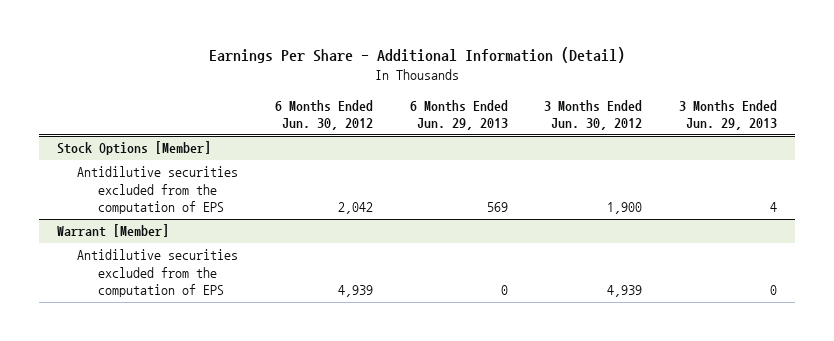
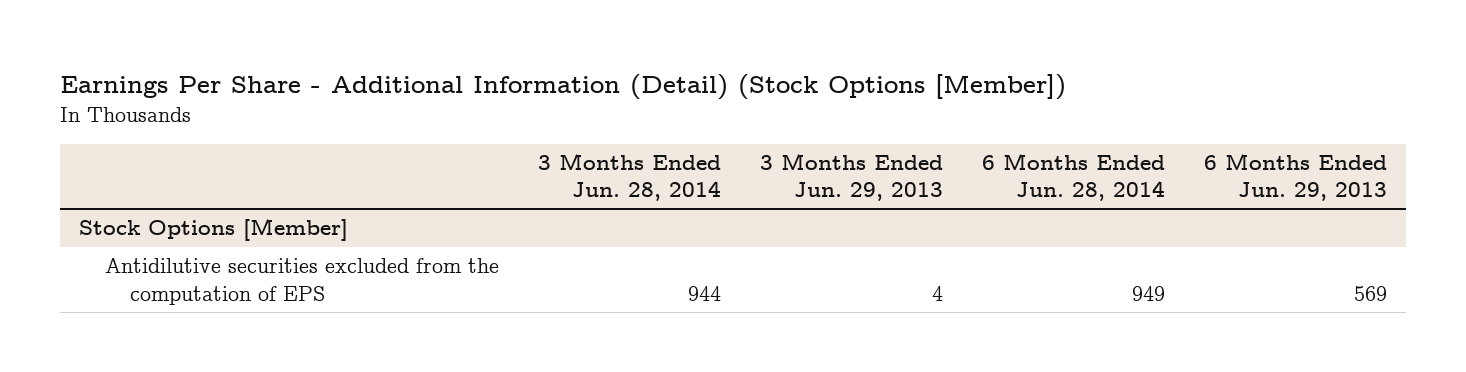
[209,47,626,64] Earnings Per Share - Additional Information (Detail) -> [59,74,1066,101] Earnings Per Share - Additional Information (Detail) (Stock Options [Member])
[274,99,373,131] 6 Months Ended Jun. 30, 2012 -> none
[544,99,643,131] 3 Months Ended Jun. 30, 2012 -> none
none -> [537,152,721,202] 3 Months Ended Jun. 28, 2014
none -> [981,152,1165,202] 6 Months Ended Jun. 28, 2014
[56,224,169,238] Warrant [Member] -> none
[77,249,239,298] Antidilutive securities excluded from the computation of EPS -> none

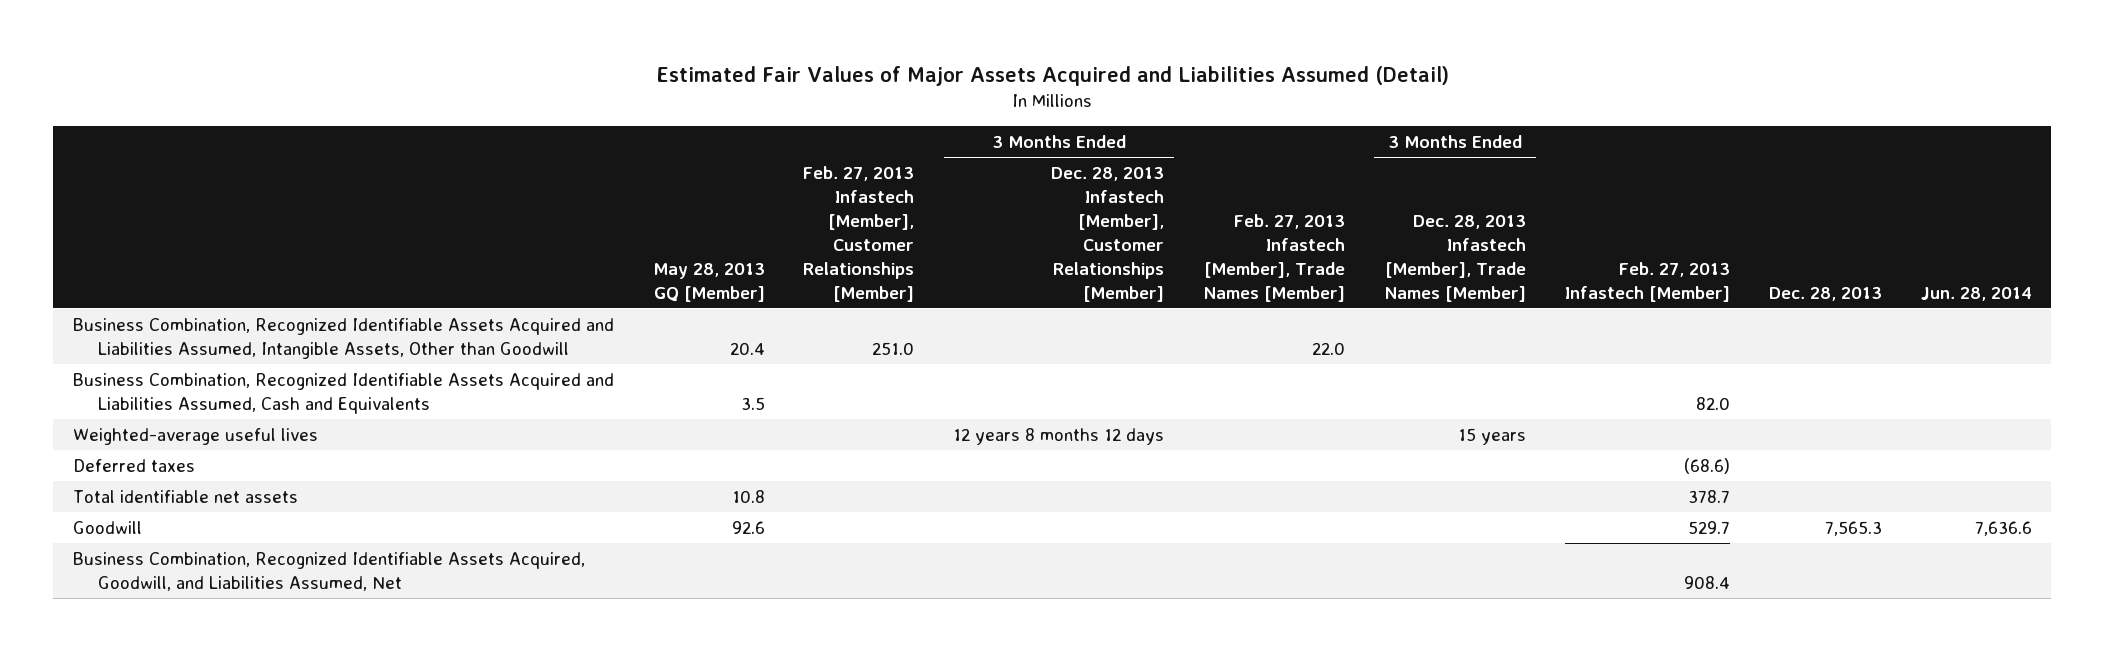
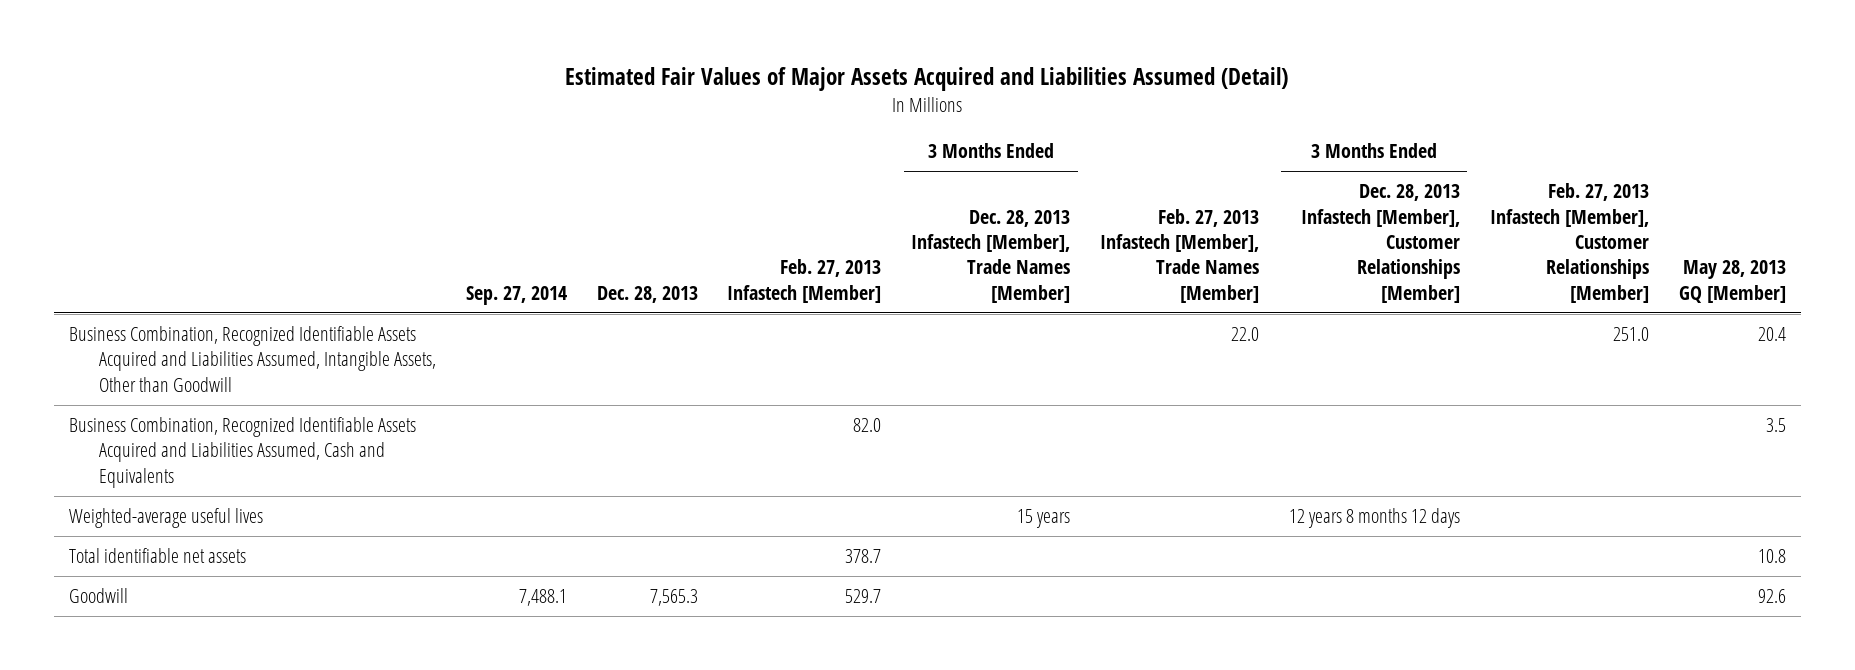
[1920,286,2032,301] Jun. 28, 2014 -> none
none -> [465,285,567,305] Sep. 27, 2014
[72,458,195,472] Deferred taxes -> none
[72,551,585,591] Business Combination, Recognized Identifiable Assets Acquired, Goodwill, and Liabilities Assumed, Net -> none

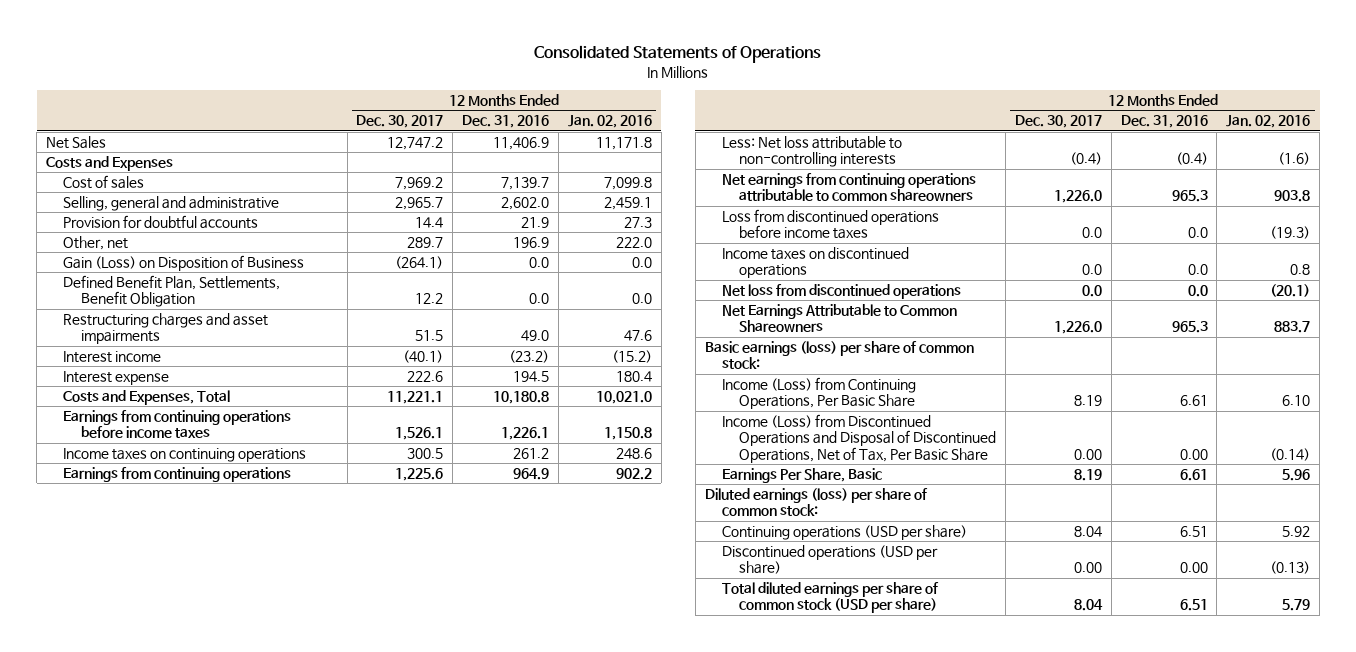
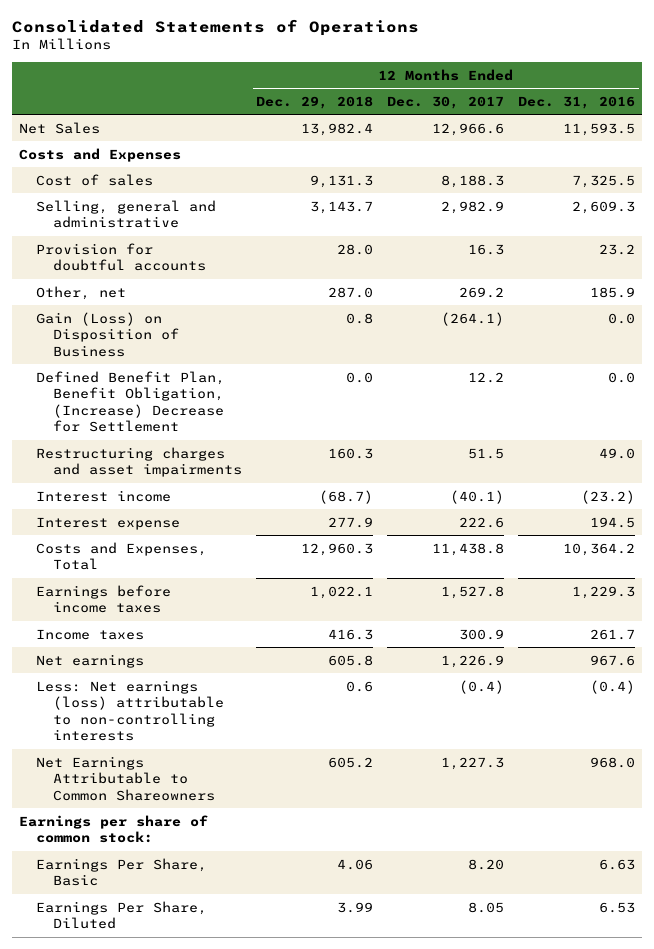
[567,115,652,129] Jan. 02, 2016 -> none
none -> [256,95,374,109] Dec. 29, 2018
[387,137,444,151] 12,747.2 -> [432,122,505,136] 12,966.6
[493,137,550,151] 11,406.9 -> [563,122,636,136] 11,593.5
[395,177,444,191] 7,969.2 -> [441,174,505,188] 8,188.3
[501,177,550,191] 7,139.7 -> [572,174,636,188] 7,325.5
[395,197,444,211] 2,965.7 -> [441,200,505,214] 2,982.9
[501,197,550,211] 2,602.0 -> [572,200,636,214] 2,609.3
[415,217,444,229] 14.4 -> [468,243,505,255] 16.3
[521,217,550,229] 21.9 -> [599,243,636,255] 23.2
[407,237,444,249] 289.7 -> [459,286,505,298] 269.2
[513,237,550,249] 196.9 -> [590,286,636,298] 185.9
[63,275,281,308] Defined Benefit Plan, Settlements, Benefit Obligation -> [36,370,226,433] Defined Benefit Plan, Benefit Obligation, (Increase) Decrease for Settlement
[721,173,976,202] Net earnings from continuing operations attributable to common shareowners -> none
[721,209,939,240] Loss from discontinued operations before income taxes -> none
[721,247,909,279] Income taxes on discontinued operations -> none
[721,284,961,300] Net loss from discontinued operations -> none
[721,377,916,410] Income (Loss) from Continuing Operations, Per Basic Share -> none
[721,414,997,463] Income (Loss) from Discontinued Operations and Disposal of Discontinued Operations, Net of Tax, Per Basic Share -> none
[704,488,928,517] Diluted earnings (loss) per share of common stock: -> none
[721,525,967,541] Continuing operations (USD per share) -> none
[721,545,938,575] Discontinued operations (USD per share) -> none
[387,391,444,405] 11,221.1 -> [432,542,505,556] 11,438.8
[493,391,550,405] 10,180.8 -> [563,542,636,556] 10,364.2
[63,410,292,439] Earnings from continuing operations before income taxes -> [36,584,172,614] Earnings before income taxes
[395,427,444,441] 1,526.1 -> [441,585,505,599] 1,527.8
[501,427,550,441] 1,226.1 -> [572,585,636,599] 1,229.3
[63,448,307,463] Income taxes on continuing operations -> [36,628,145,640] Income taxes
[407,448,444,460] 300.5 -> [459,628,505,640] 300.9
[513,448,550,460] 261.2 -> [590,628,636,640] 261.7
[63,467,292,483] Earnings from continuing operations -> [36,653,145,668] Net earnings
[395,468,444,482] 1,225.6 -> [441,654,505,668] 1,226.9
[513,468,550,481] 964.9 -> [590,654,636,666] 967.6
[721,136,902,168] Less: Net loss attributable to non-controlling interests -> [36,679,225,742] Less: Net earnings (loss) attributable to non-controlling interests
[1053,321,1102,335] 1,226.0 -> [441,756,505,770] 1,227.3
[1171,321,1208,334] 965.3 -> [590,756,636,768] 968.0
[704,341,974,370] Basic earnings (loss) per share of common stock: -> [19,814,209,844] Earnings per share of common stock:
[1073,469,1102,482] 8.19 -> [468,858,505,870] 8.20
[1179,469,1208,482] 6.61 -> [599,858,636,870] 6.63
[721,582,939,614] Total diluted earnings per share of common stock (USD per share) -> [36,900,208,930] Earnings Per Share, Diluted
[1073,599,1103,612] 8.04 -> [468,901,505,913] 8.05
[1179,599,1208,612] 6.51 -> [599,901,636,913] 6.53

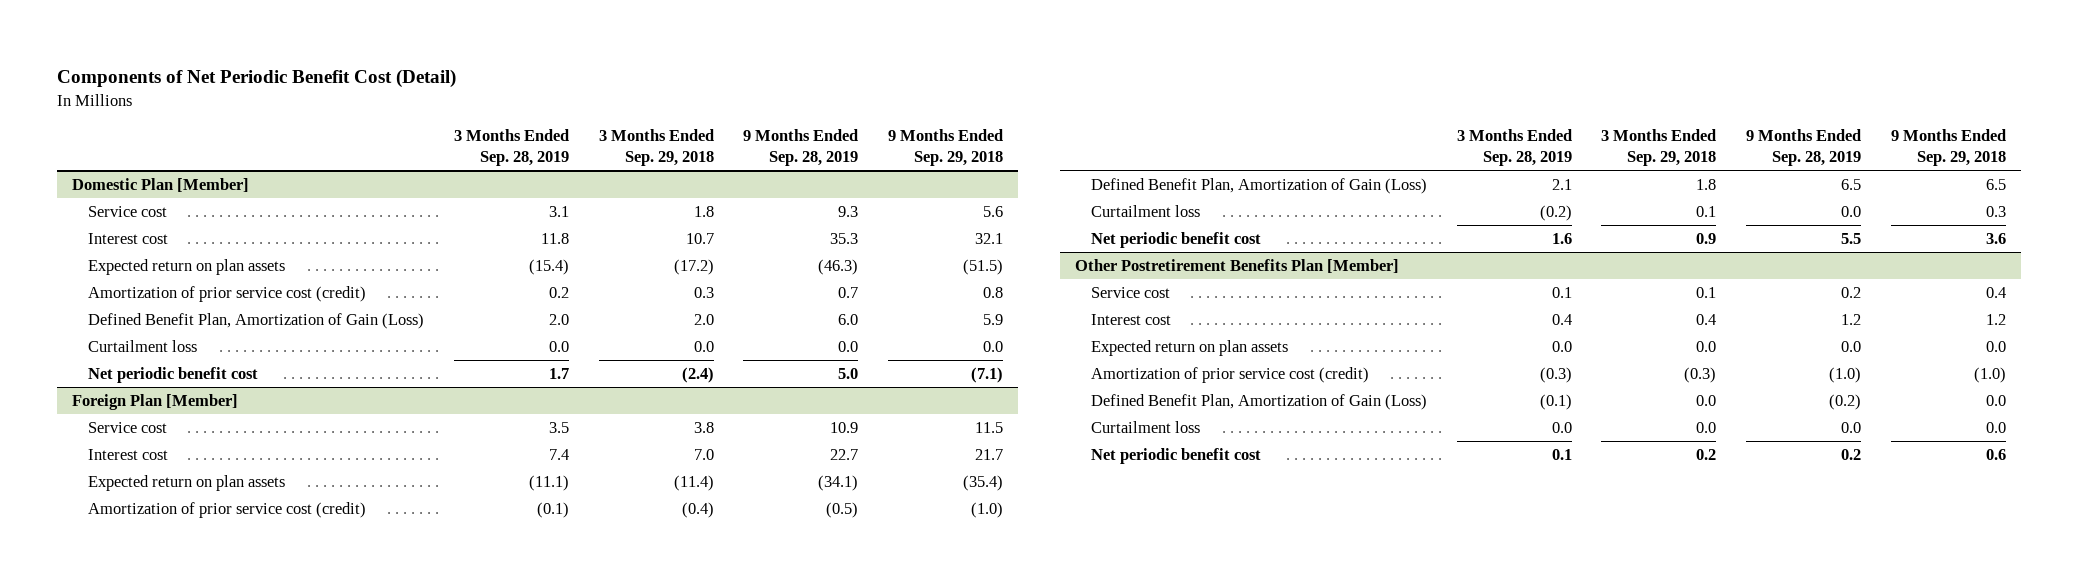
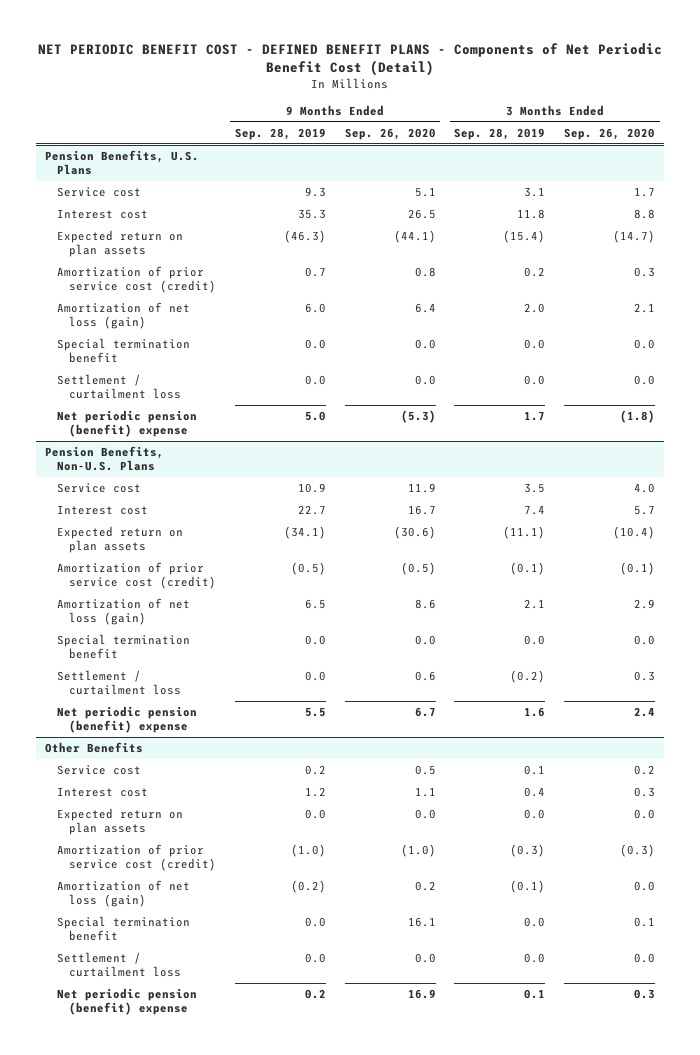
[57,69,457,89] Components of Net Periodic Benefit Cost (Detail) -> [38,42,663,76] NET PERIODIC BENEFIT COST - DEFINED BENEFIT PLANS - Components of Net Periodic Benefit Cost (Detail)
[598,129,714,167] 3 Months Ended Sep. 29, 2018 -> none
[888,129,1004,167] 9 Months Ended Sep. 29, 2018 -> none
none -> [344,127,436,140] Sep. 26, 2020
none -> [564,127,656,140] Sep. 26, 2020
[72,177,250,192] Domestic Plan [Member] -> none
none -> [45,150,200,176] Pension Benefits, U.S. Plans
[72,393,239,410] Foreign Plan [Member] -> none
[87,312,424,329] Defined Benefit Plan, Amortization of Gain (Loss) -> [57,302,191,330] Amortization of net loss (gain)
none -> [57,338,191,364] Special termination benefit
[87,339,197,352] Curtailment loss -> [57,374,182,400] Settlement / curtailment loss
[87,366,258,383] Net periodic benefit cost -> [57,410,198,438] Net periodic pension (benefit) expense
none -> [45,446,165,472] Pension Benefits, Non-U.S. Plans
[1090,177,1427,194] Defined Benefit Plan, Amortization of Gain (Loss) -> [57,598,191,626] Amortization of net loss (gain)
none -> [57,634,191,660] Special termination benefit
[1090,204,1200,217] Curtailment loss -> [57,670,182,696] Settlement / curtailment loss
[1090,231,1261,248] Net periodic benefit cost -> [57,706,198,734] Net periodic pension (benefit) expense
[1074,258,1399,273] Other Postretirement Benefits Plan [Member] -> [45,742,144,754] Other Benefits
[1090,393,1427,410] Defined Benefit Plan, Amortization of Gain (Loss) -> [57,880,191,908] Amortization of net loss (gain)
none -> [57,916,191,942] Special termination benefit
[1090,420,1200,433] Curtailment loss -> [57,952,182,978] Settlement / curtailment loss
[1090,447,1261,464] Net periodic benefit cost -> [57,988,198,1016] Net periodic pension (benefit) expense

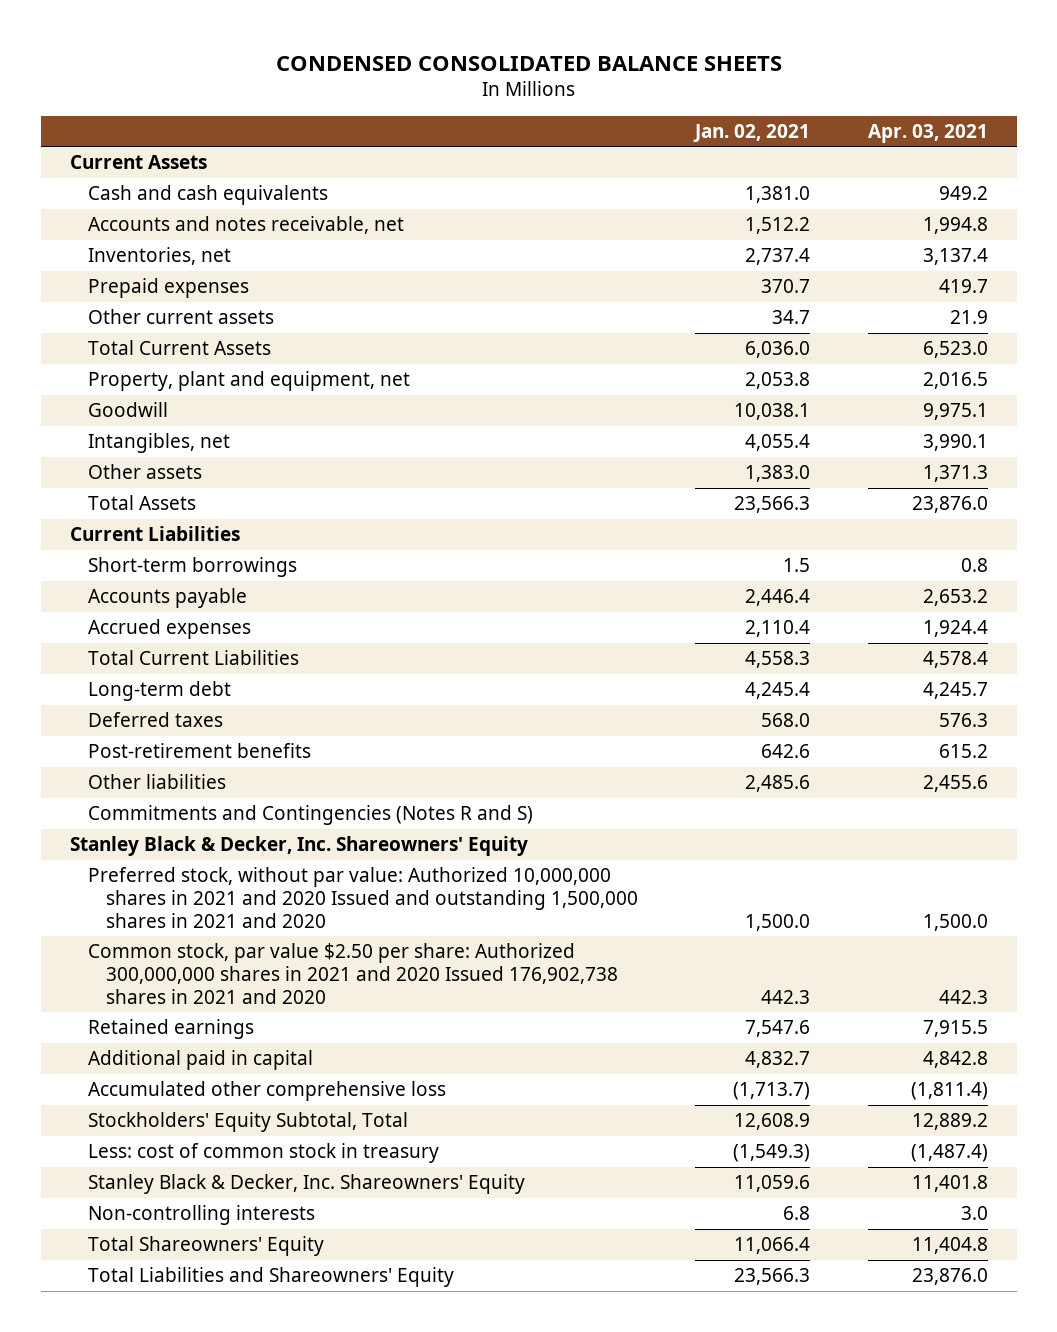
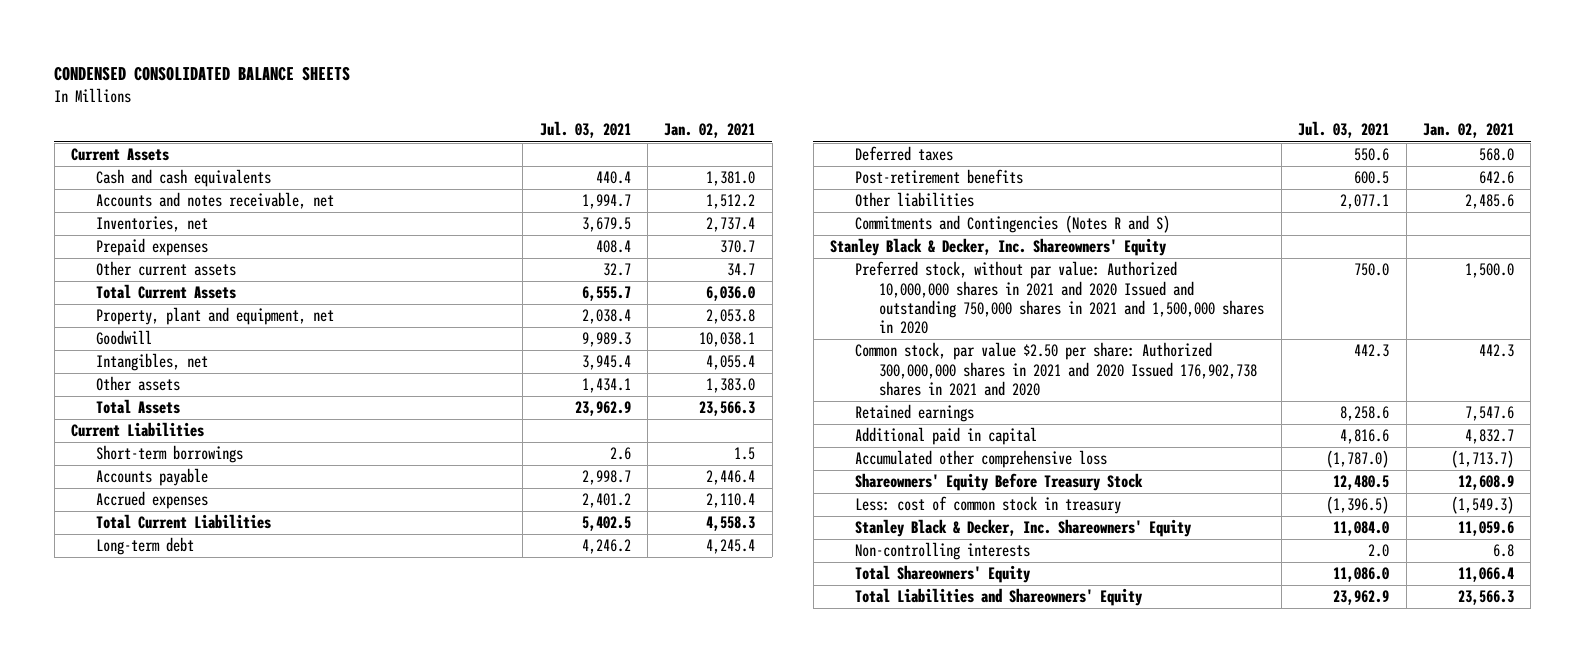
[867,123,988,143] Apr. 03, 2021 -> none
none -> [539,121,631,139] Jul. 03, 2021
[87,867,638,928] Preferred stock, without par value: Authorized 10,000,000 shares in 2021 and 2020 Issued and outstanding 1,500,000 shares in 2021 and 2020 -> [854,261,1265,334] Preferred stock, without par value: Authorized 10,000,000 shares in 2021 and 2020 Issued and outstanding 750,000 shares in 2021 and 1,500,000 shares in 2020
[87,1112,408,1133] Stockholders' Equity Subtotal, Total -> [854,473,1143,492] Shareowners' Equity Before Treasury Stock

